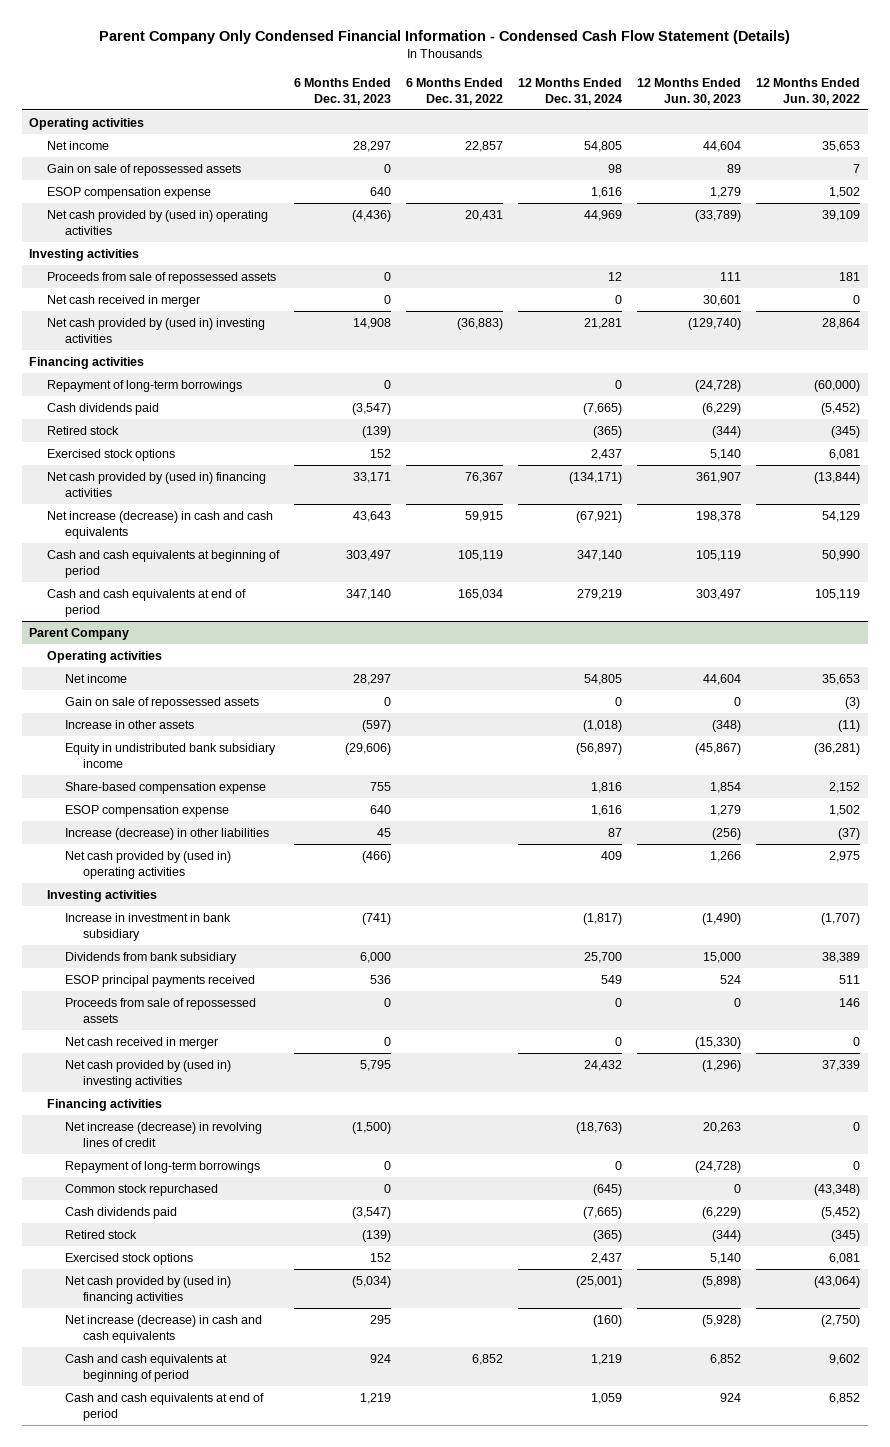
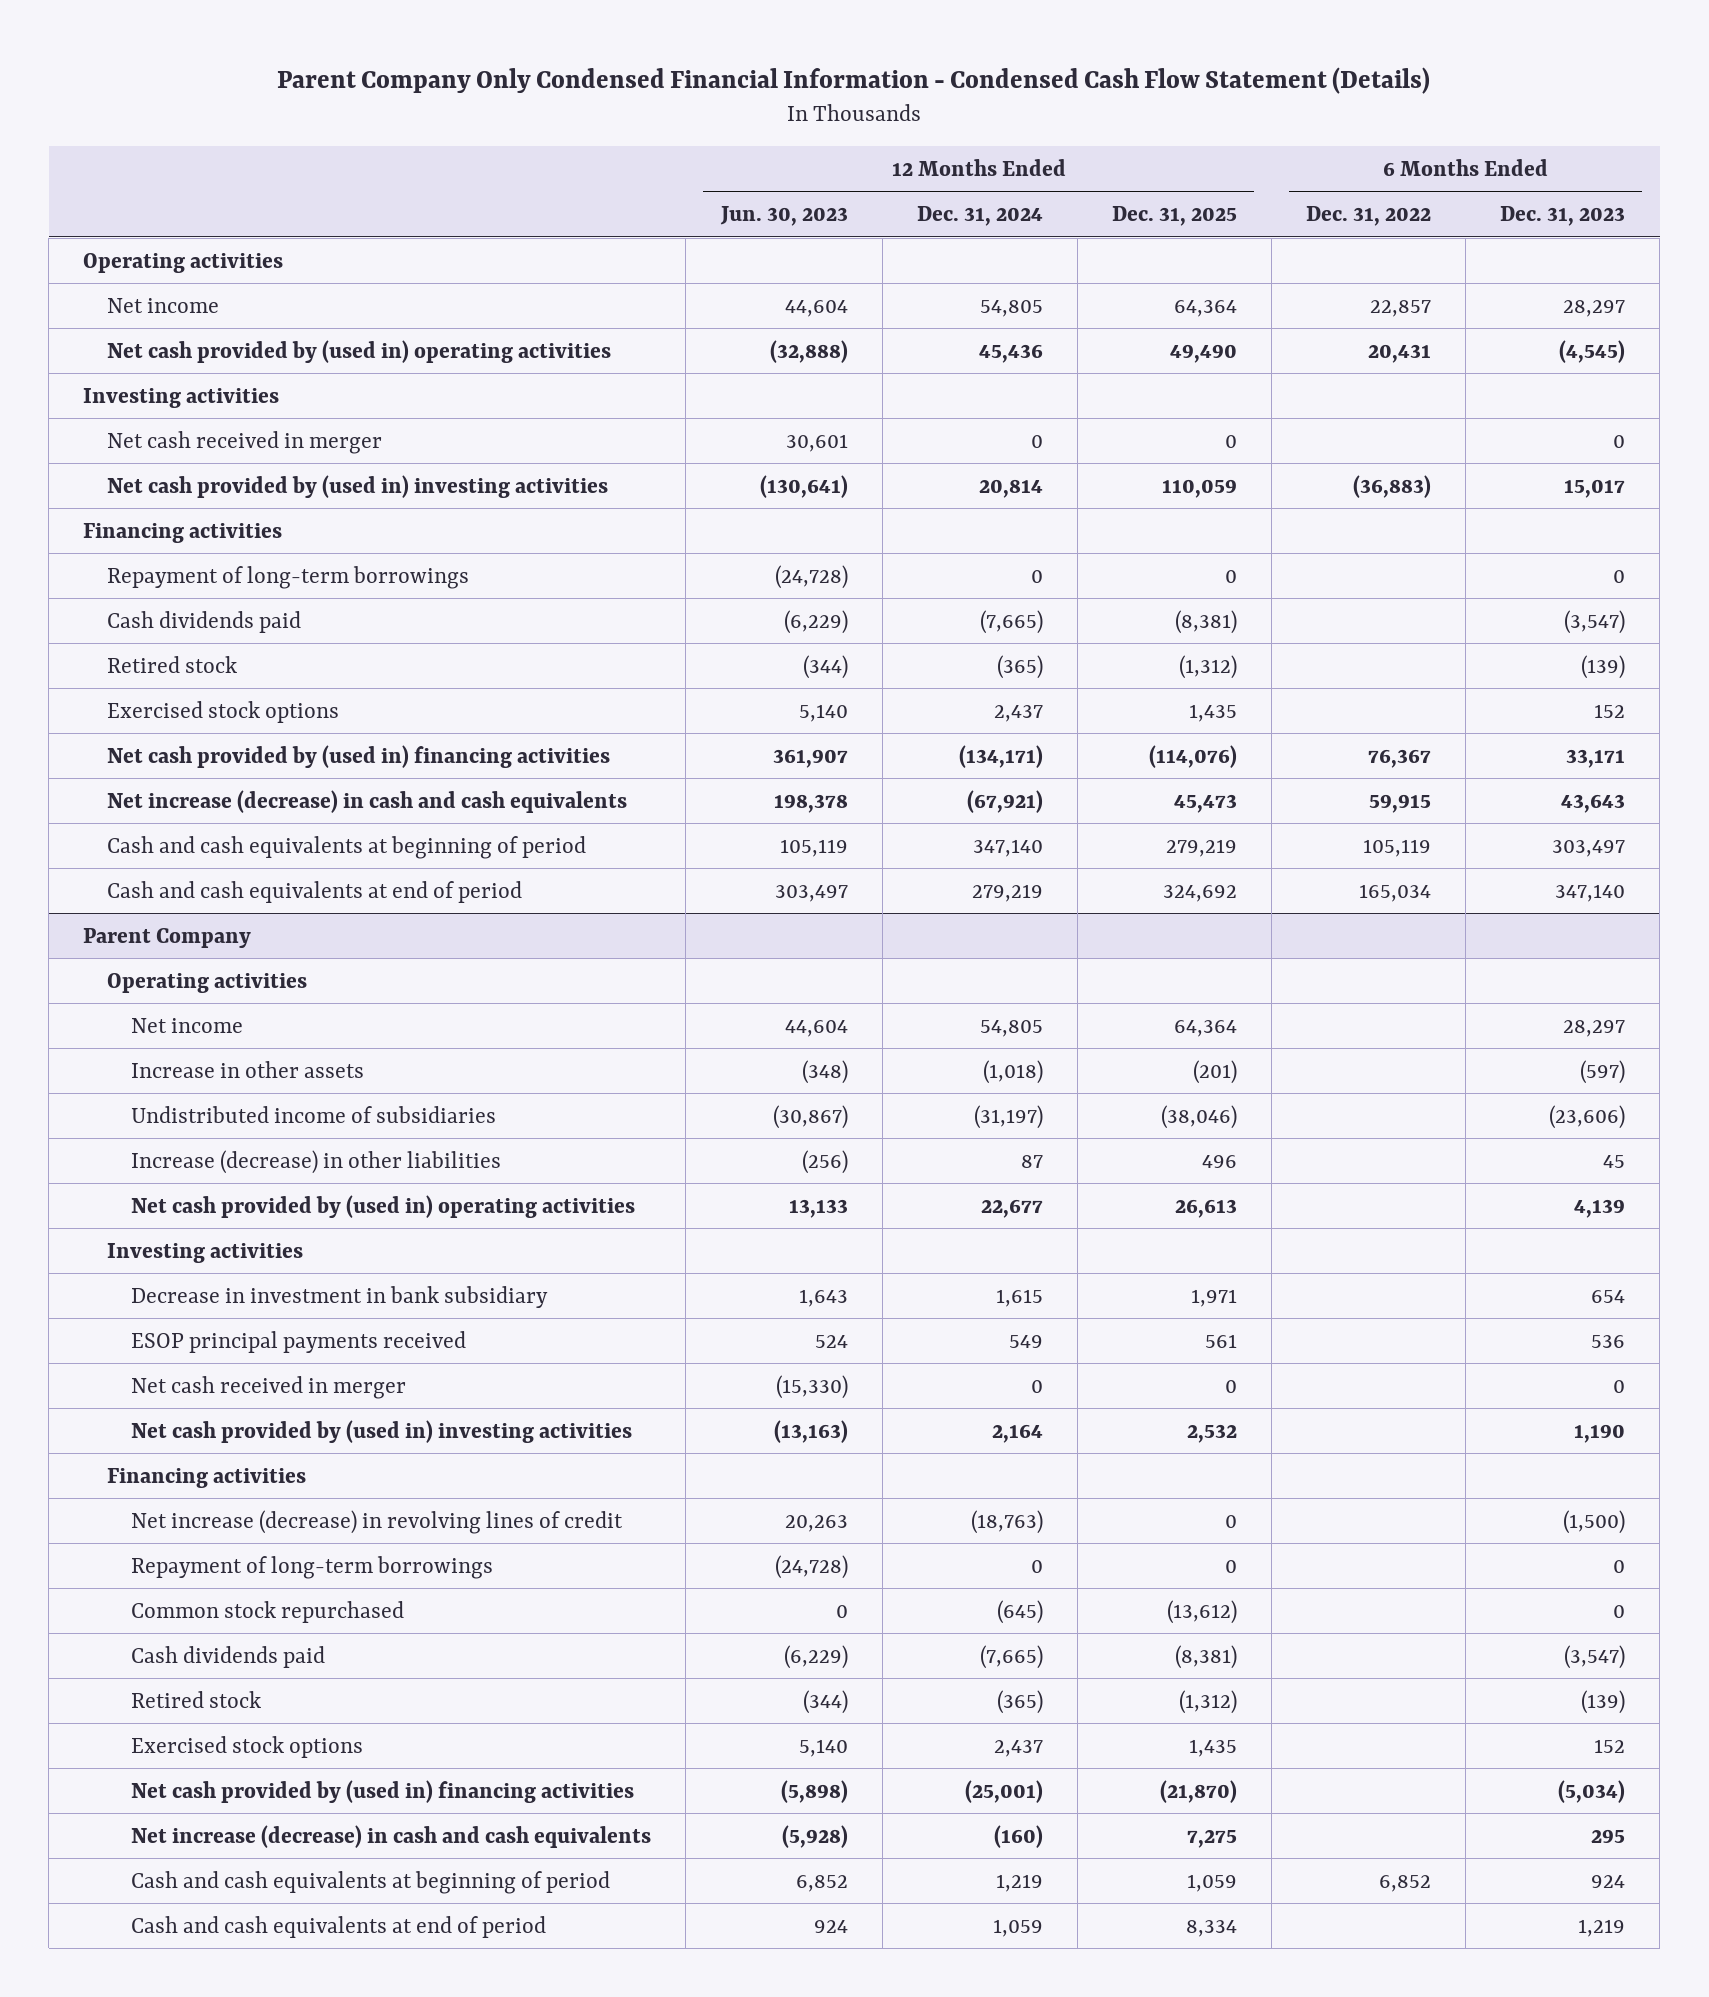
[756,77,861,105] 12 Months Ended Jun. 30, 2022 -> none
none -> [1111,206,1237,227] Dec. 31, 2025
[47,163,242,176] Gain on sale of repossessed assets -> none
[47,186,212,199] ESOP compensation expense -> none
[352,209,392,222] (4,436) -> [1559,339,1626,363] (4,545)
[584,209,623,221] 44,969 -> [978,343,1043,363] 45,436
[695,209,742,222] (33,789) -> [769,339,848,363] (32,888)
[47,271,277,284] Proceeds from sale of repossessed assets -> none
[353,317,392,329] 14,908 -> [1564,478,1626,498] 15,017
[584,317,623,329] 21,281 -> [978,478,1043,498] 20,814
[688,317,742,330] (129,740) -> [759,474,848,498] (130,641)
[65,696,260,709] Gain on sale of repossessed assets -> none
[65,742,277,768] Equity in undistributed bank subsidiary income -> none
[65,781,267,794] Share-based compensation expense -> none
[65,804,230,817] ESOP compensation expense -> none
none -> [131,1105,497,1123] Undistributed income of subsidiaries
[362,850,392,863] (466) -> [1574,1198,1626,1218] 4,139
[601,850,623,860] 409 -> [980,1198,1043,1218] 22,677
[710,850,742,862] 1,266 -> [788,1198,848,1218] 13,133
[65,951,238,964] Dividends from bank subsidiary -> none
[65,912,232,941] Increase in investment in bank subsidiary -> [131,1285,549,1308] Decrease in investment in bank subsidiary
[362,912,392,925] (741) -> [1591,1289,1626,1303] 654
[583,912,623,925] (1,817) -> [995,1288,1043,1307] 1,615
[702,912,742,925] (1,490) -> [798,1288,848,1307] 1,643
[65,997,257,1023] Proceeds from sale of repossessed assets -> none
[360,1059,392,1071] 5,795 -> [1574,1423,1626,1443] 1,190
[584,1059,623,1071] 24,432 -> [991,1423,1043,1443] 2,164
[702,1059,742,1072] (1,296) -> [773,1419,848,1443] (13,163)

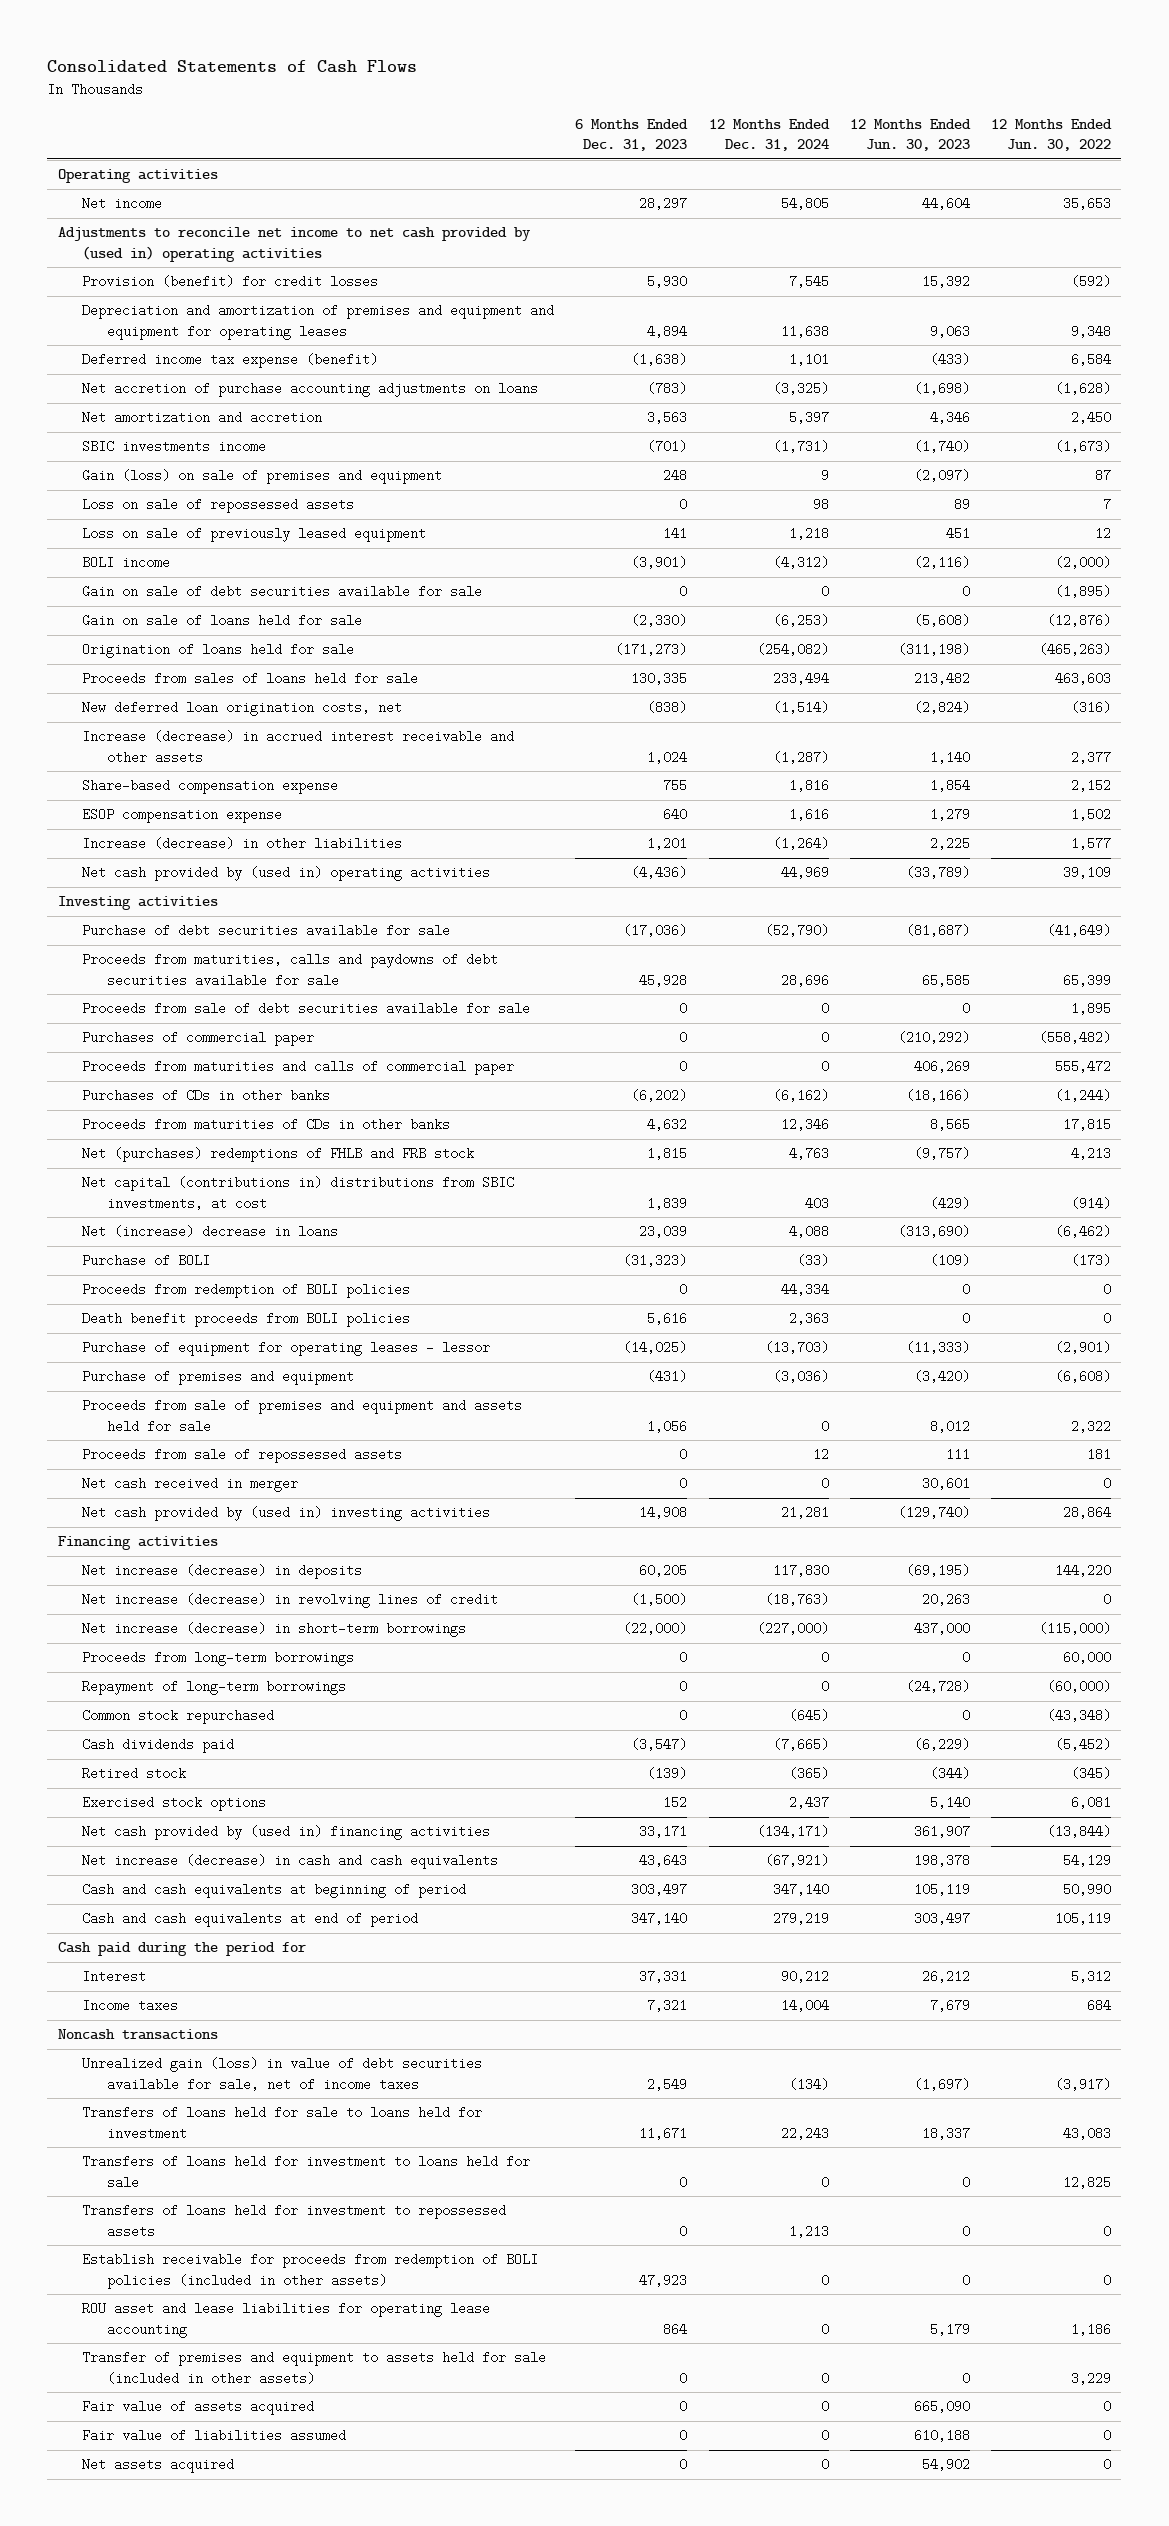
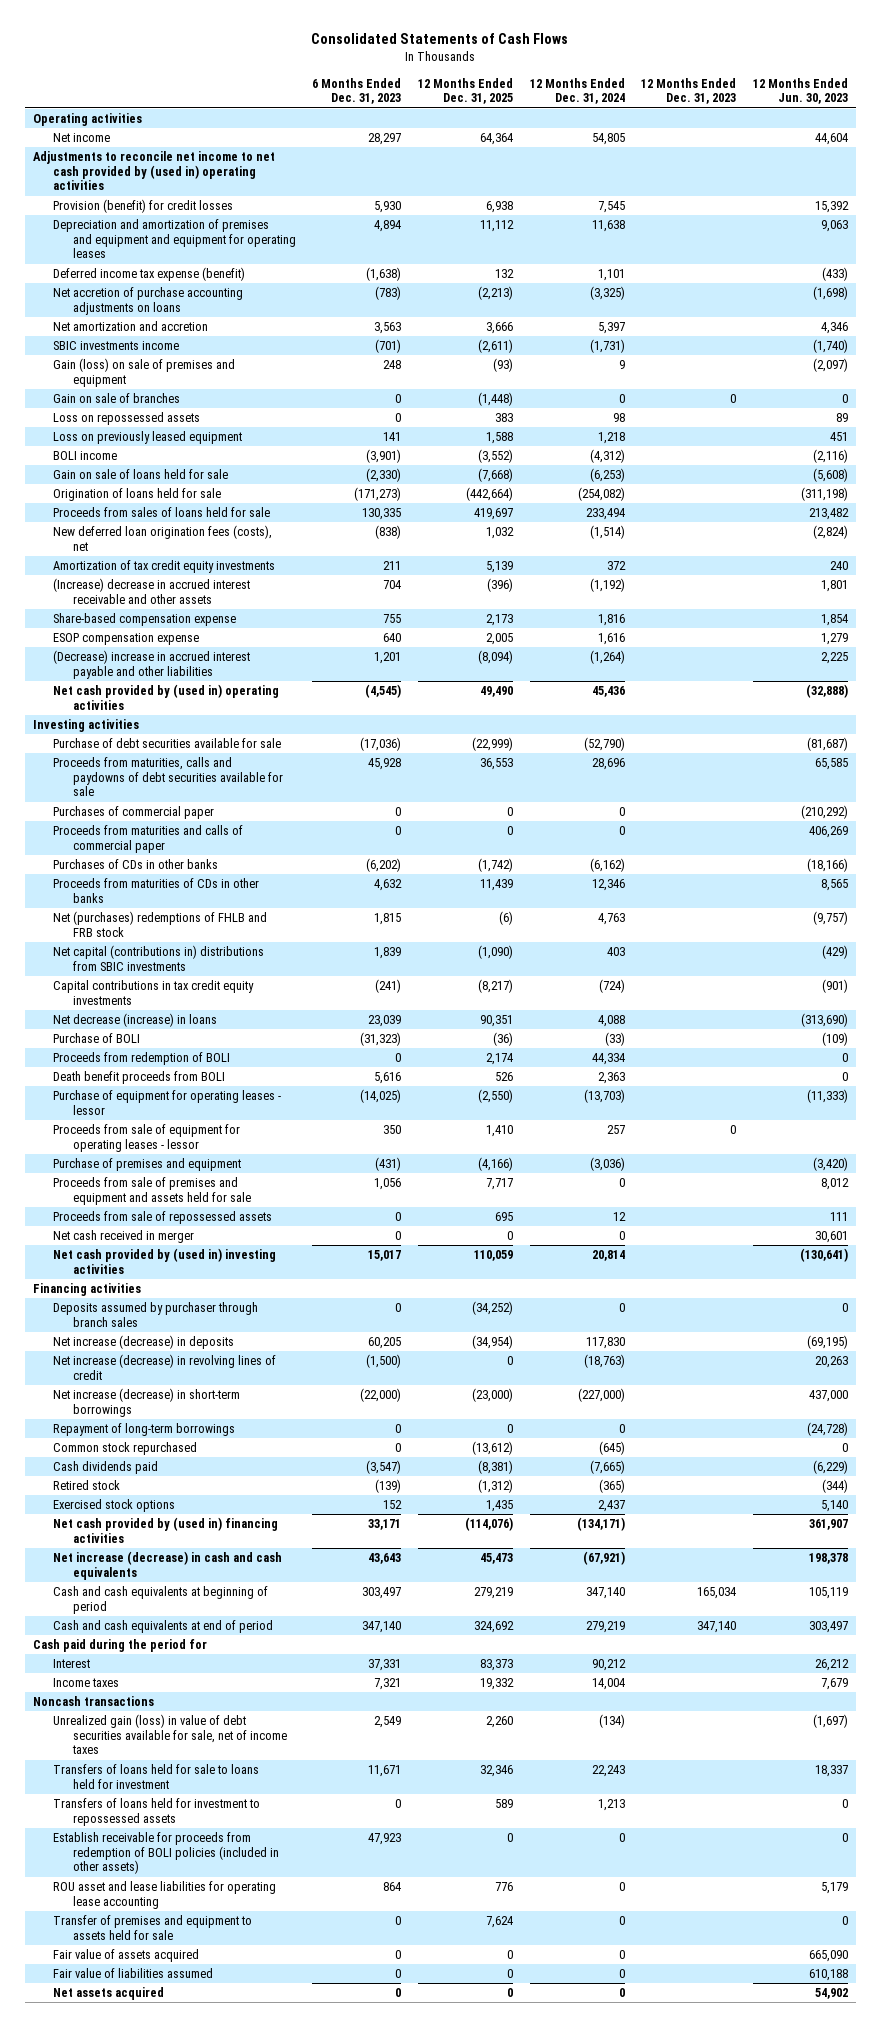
[990,118,1112,152] 12 Months Ended Jun. 30, 2022 -> none
none -> [417,77,513,105] 12 Months Ended Dec. 31, 2025
none -> [641,77,737,105] 12 Months Ended Dec. 31, 2023
none -> [52,393,180,404] Gain on sale of branches
[82,498,355,514] Loss on sale of repossessed assets -> [52,412,200,426] Loss on repossessed assets
[82,527,427,543] Loss on sale of previously leased equipment -> [52,431,242,445] Loss on previously leased equipment
[82,585,483,599] Gain on sale of debt securities available for sale -> none
[82,701,403,717] New deferred loan origination costs, net -> [52,525,272,551] New deferred loan origination fees (costs), net
none -> [52,560,275,574] Amortization of tax credit equity investments
[82,730,515,764] Increase (decrease) in accrued interest receivable and other assets -> [52,578,250,604] (Increase) decrease in accrued interest receivable and other assets
[647,750,688,764] 1,024 -> [383,580,402,590] 704
[772,750,829,764] (1,287) -> [589,578,625,593] (1,192)
[929,750,970,764] 1,140 -> [820,580,848,593] 1,801
[82,837,403,851] Increase (decrease) in other liabilities -> [52,650,250,679] (Decrease) increase in accrued interest payable and other liabilities
[631,866,688,880] (4,436) -> [365,684,402,699] (4,545)
[780,866,829,880] 44,969 -> [591,686,625,698] 45,436
[905,866,970,880] (33,789) -> [805,684,848,699] (32,888)
[82,1002,531,1016] Proceeds from sale of debt securities available for sale -> none
[82,1176,515,1210] Net capital (contributions in) distributions from SBIC investments, at cost -> [52,945,264,971] Net capital (contributions in) distributions from SBIC investments
none -> [52,980,254,1005] Capital contributions in tax credit equity investments
[82,1225,339,1239] Net (increase) decrease in loans -> [52,1013,217,1028] Net decrease (increase) in loans
[82,1283,411,1299] Proceeds from redemption of BOLI policies -> [52,1052,230,1066] Proceeds from redemption of BOLI
[82,1312,411,1328] Death benefit proceeds from BOLI policies -> [52,1071,225,1085] Death benefit proceeds from BOLI
none -> [52,1124,240,1152] Proceeds from sale of equipment for operating leases - lessor
[639,1506,688,1520] 14,908 -> [368,1250,402,1262] 15,017
[780,1506,829,1520] 21,281 -> [591,1250,625,1262] 20,814
[897,1506,970,1520] (129,740) -> [799,1248,848,1263] (130,641)
none -> [52,1302,258,1327] Deposits assumed by purchaser through branch sales
[82,1651,355,1667] Proceeds from long-term borrowings -> none
[82,2155,531,2189] Transfers of loans held for investment to loans held for sale -> none
[82,2351,547,2385] Transfer of premises and equipment to assets held for sale (included in other assets) -> [52,1915,252,1940] Transfer of premises and equipment to assets held for sale

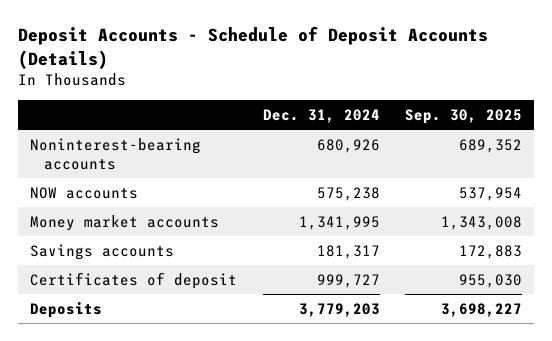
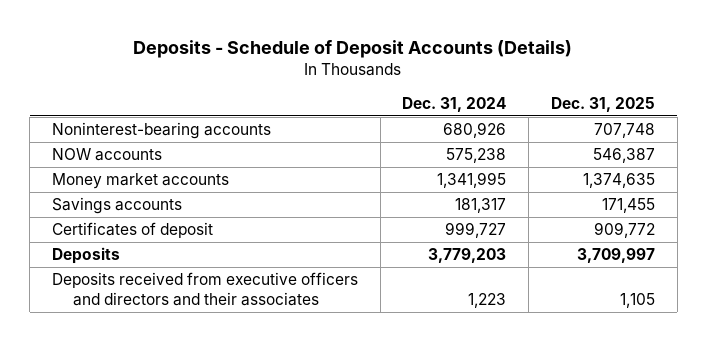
[17,26,488,69] Deposit Accounts - Schedule of Deposit Accounts (Details) -> [133,39,573,58] Deposits - Schedule of Deposit Accounts (Details)
[404,108,522,124] Sep. 30, 2025 -> none
none -> [550,96,655,112] Dec. 31, 2025
none -> [52,272,359,307] Deposits received from executive officers and directors and their associates

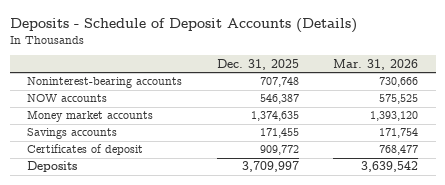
[402,96,507,112] Dec. 31, 2024 -> none
none -> [333,58,419,70] Mar. 31, 2026
[52,272,359,307] Deposits received from executive officers and directors and their associates -> none

